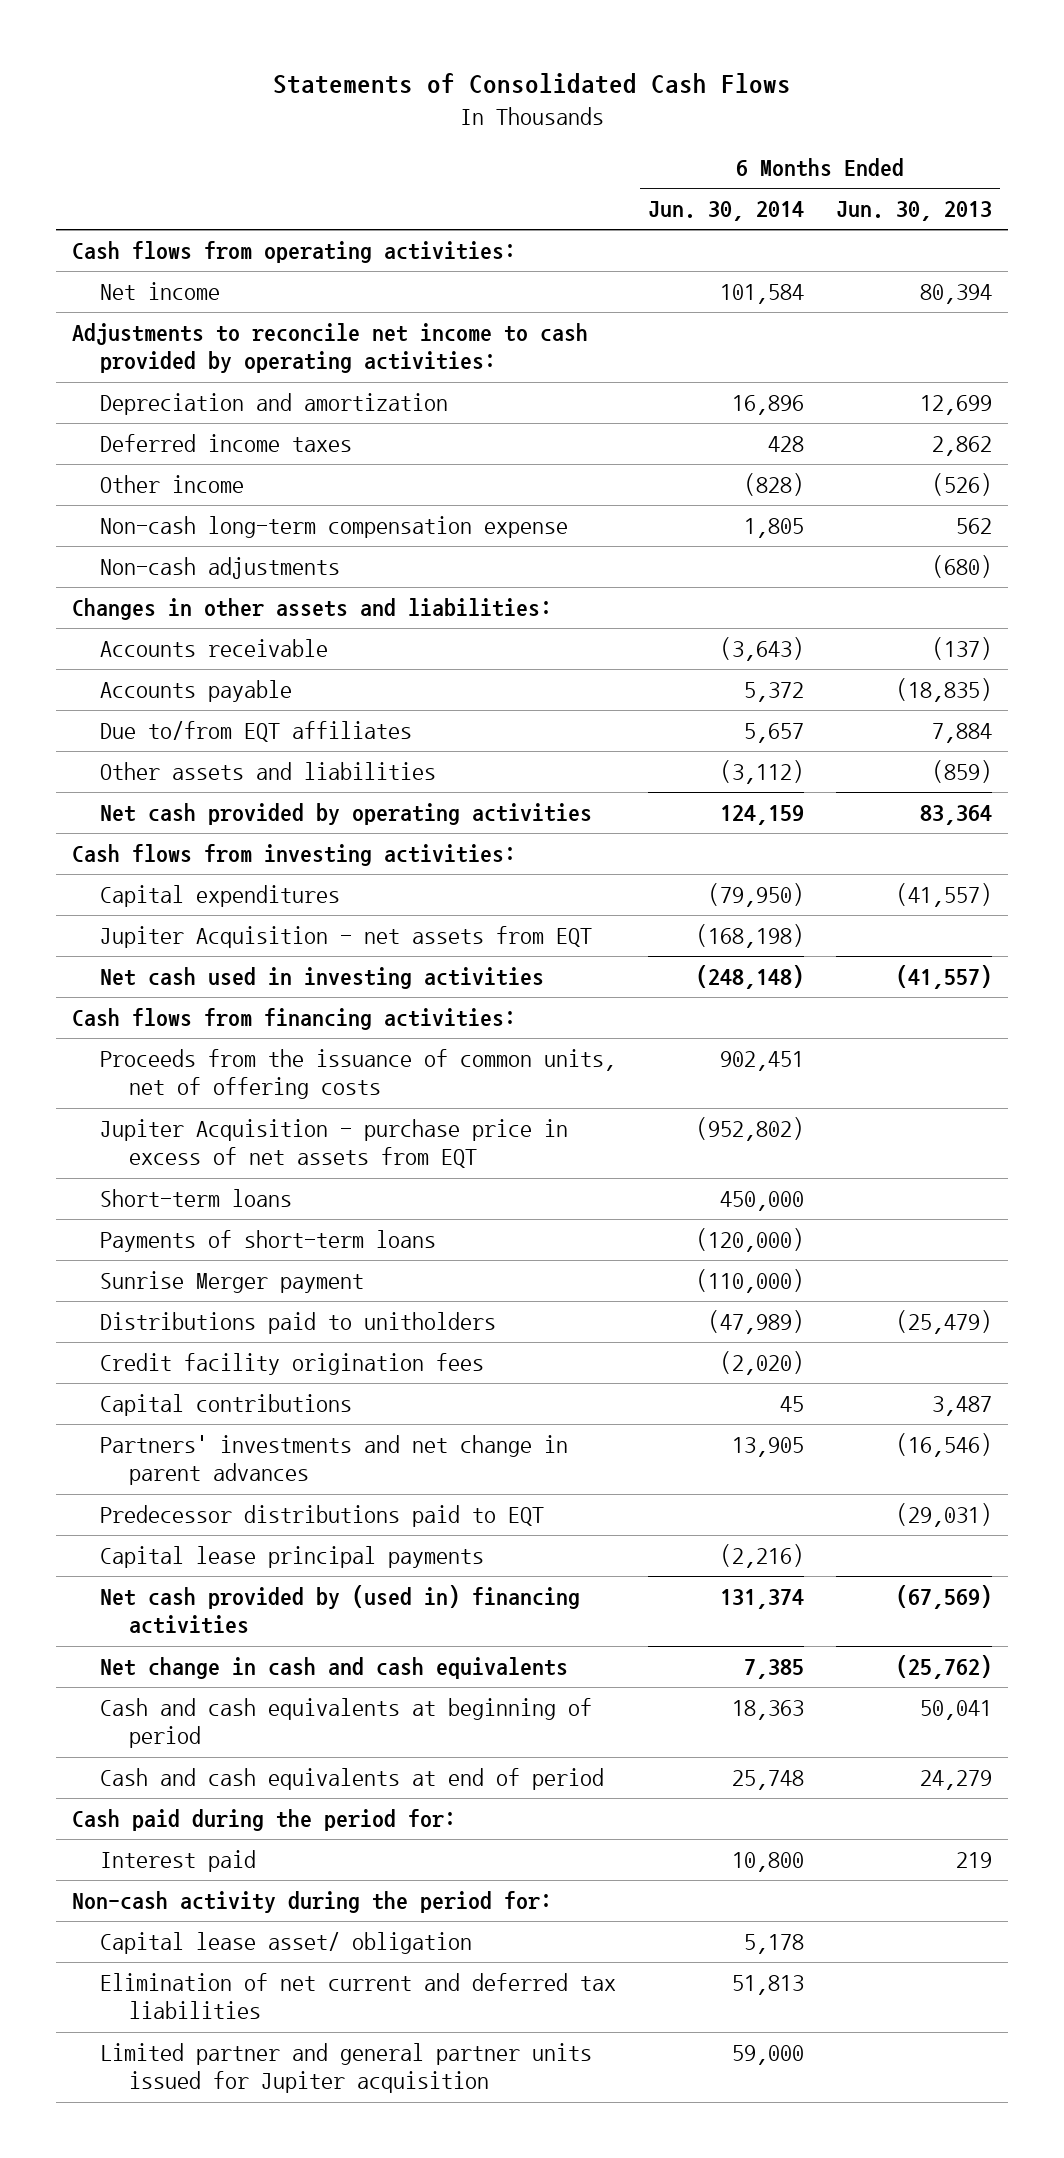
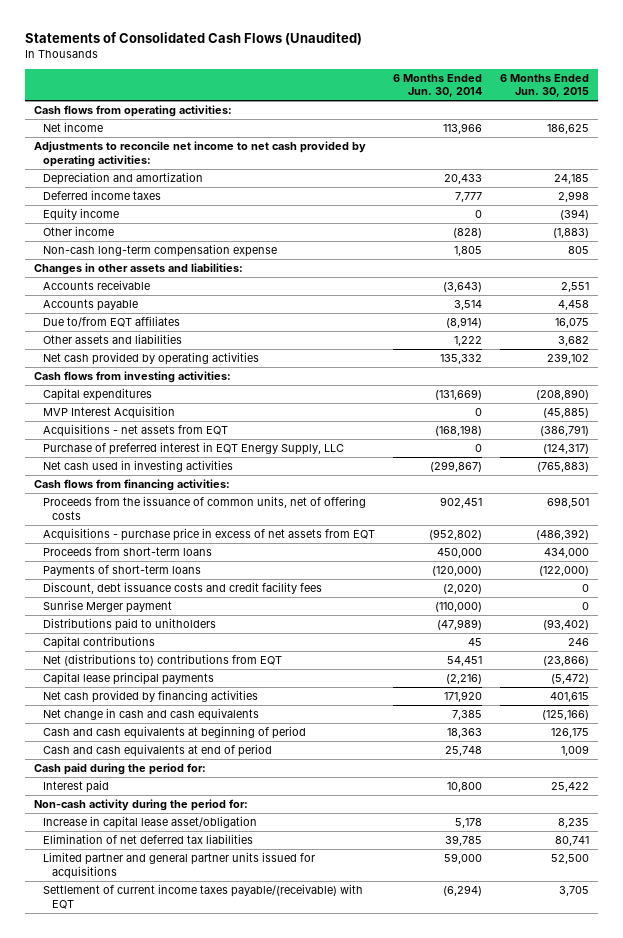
[273,73,792,95] Statements of Consolidated Cash Flows -> [25,31,363,45] Statements of Consolidated Cash Flows (Unaudited)
[835,201,992,222] Jun. 30, 2013 -> none
none -> [499,73,589,98] 6 Months Ended Jun. 30, 2015
[720,283,805,304] 101,584 -> [442,123,482,135] 113,966
[72,322,589,374] Adjustments to reconcile net income to cash provided by operating activities: -> [34,141,367,167] Adjustments to reconcile net income to net cash provided by operating activities:
[732,394,805,415] 16,896 -> [443,174,482,185] 20,433
[768,435,805,452] 428 -> [454,192,482,203] 7,777
none -> [42,208,119,222] Equity income
[100,556,341,579] Non-cash adjustments -> none
[744,681,805,702] 5,372 -> [453,300,482,311] 3,514
[744,722,805,743] 5,657 -> [445,317,482,329] (8,914)
[720,759,805,784] (3,112) -> [453,336,482,347] 1,222
[720,804,805,825] 124,159 -> [439,354,482,365] 135,332
[708,882,805,907] (79,950) -> [434,389,482,401] (131,669)
none -> [42,406,175,420] MVP Interest Acquisition
[100,925,593,948] Jupiter Acquisition - net assets from EQT -> [42,424,228,438] Acquisitions - net assets from EQT
none -> [42,442,344,456] Purchase of preferred interest in EQT Energy Supply, LLC
[696,964,805,989] (248,148) -> [429,461,482,473] (299,867)
[100,1118,569,1169] Jupiter Acquisition - purchase price in excess of net assets from EQT -> [42,528,375,542] Acquisitions - purchase price in excess of net assets from EQT
[100,1188,293,1207] Short-term loans -> [42,547,212,557] Proceeds from short-term loans
none -> [42,582,322,595] Discount, debt issuance costs and credit facility fees
[100,1352,485,1375] Credit facility origination fees -> none
[100,1434,569,1486] Partners' investments and net change in parent advances -> none
[100,1504,545,1527] Predecessor distributions paid to EQT -> none
none -> [42,654,282,667] Net (distributions to) contributions from EQT
[100,1584,581,1635] Net cash provided by (used in) financing activities -> [42,690,258,704] Net cash provided by financing activities
[720,1588,805,1609] 131,374 -> [443,691,482,703] 171,920
[100,1931,473,1954] Capital lease asset/ obligation -> [42,816,257,830] Increase in capital lease asset/obligation
[100,1972,617,2020] Elimination of net current and deferred tax liabilities -> [42,834,253,845] Elimination of net deferred tax liabilities
[732,1974,805,1995] 51,813 -> [444,835,482,847] 39,785
[100,2042,593,2094] Limited partner and general partner units issued for Jupiter acquisition -> [42,852,315,879] Limited partner and general partner units issued for acquisitions
none -> [42,884,363,909] Settlement of current income taxes payable/(receivable) with EQT

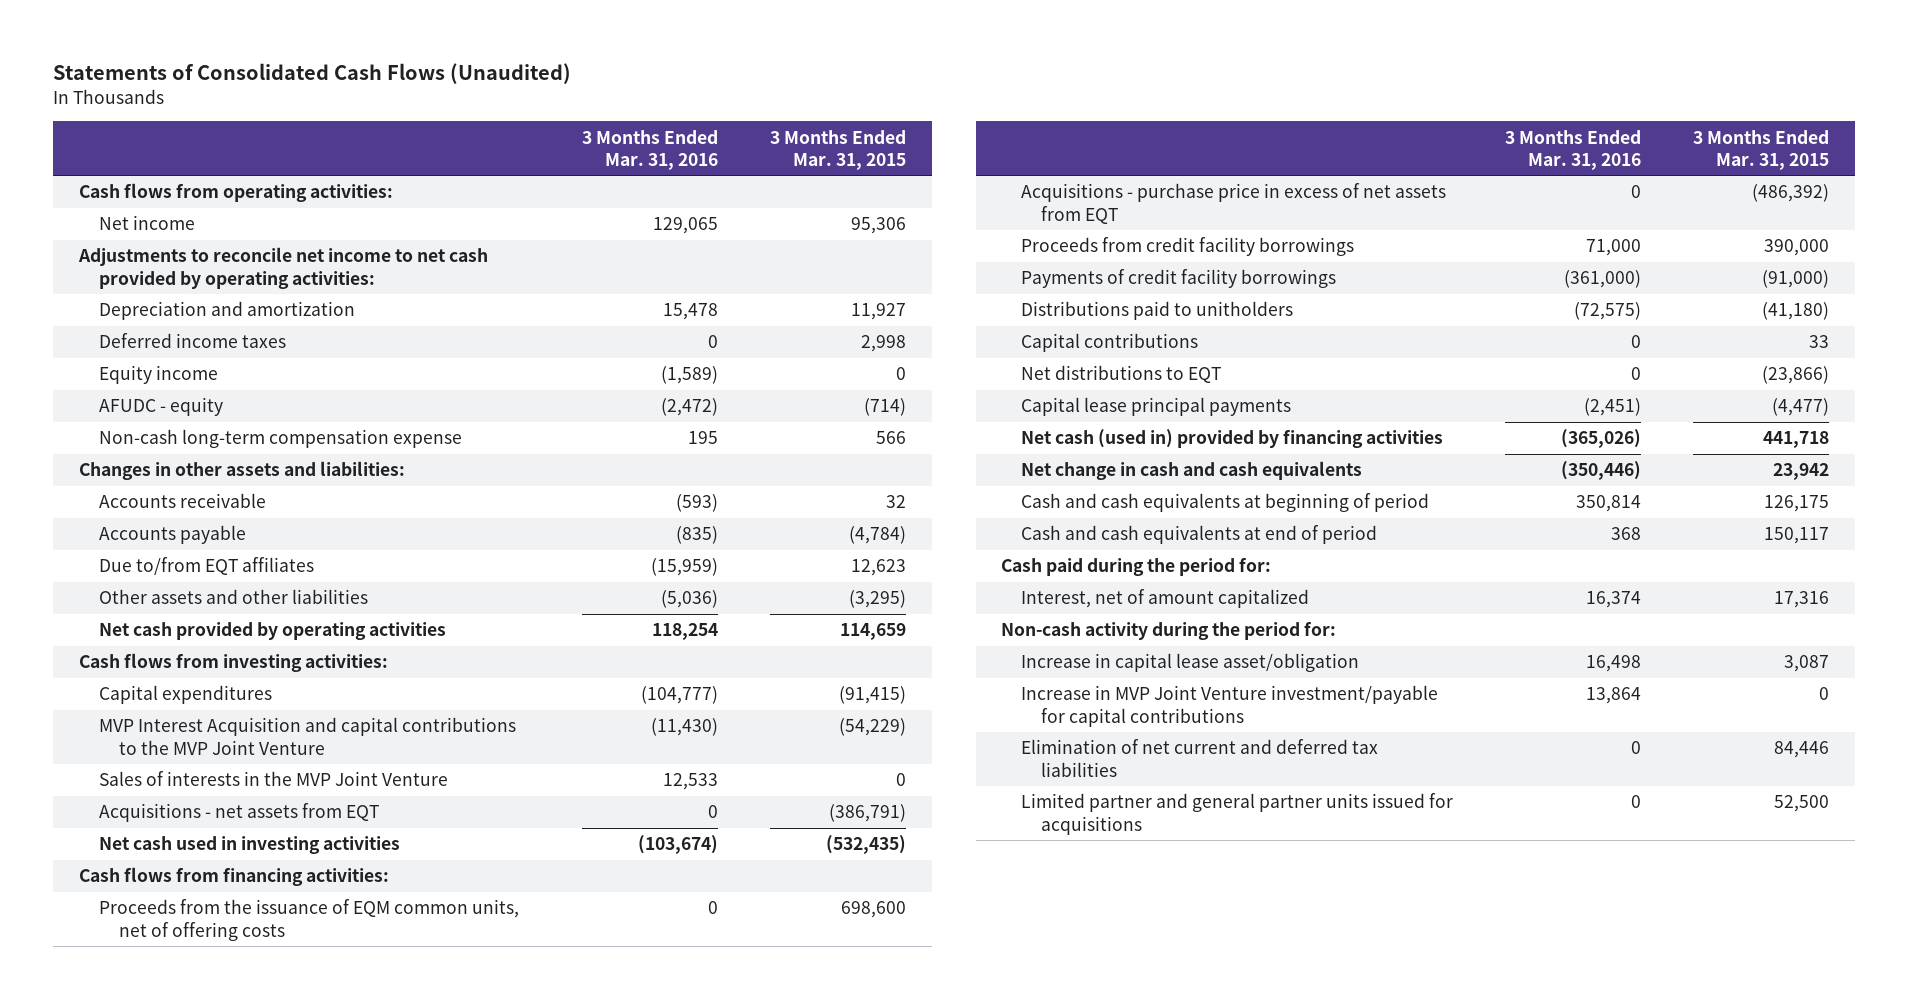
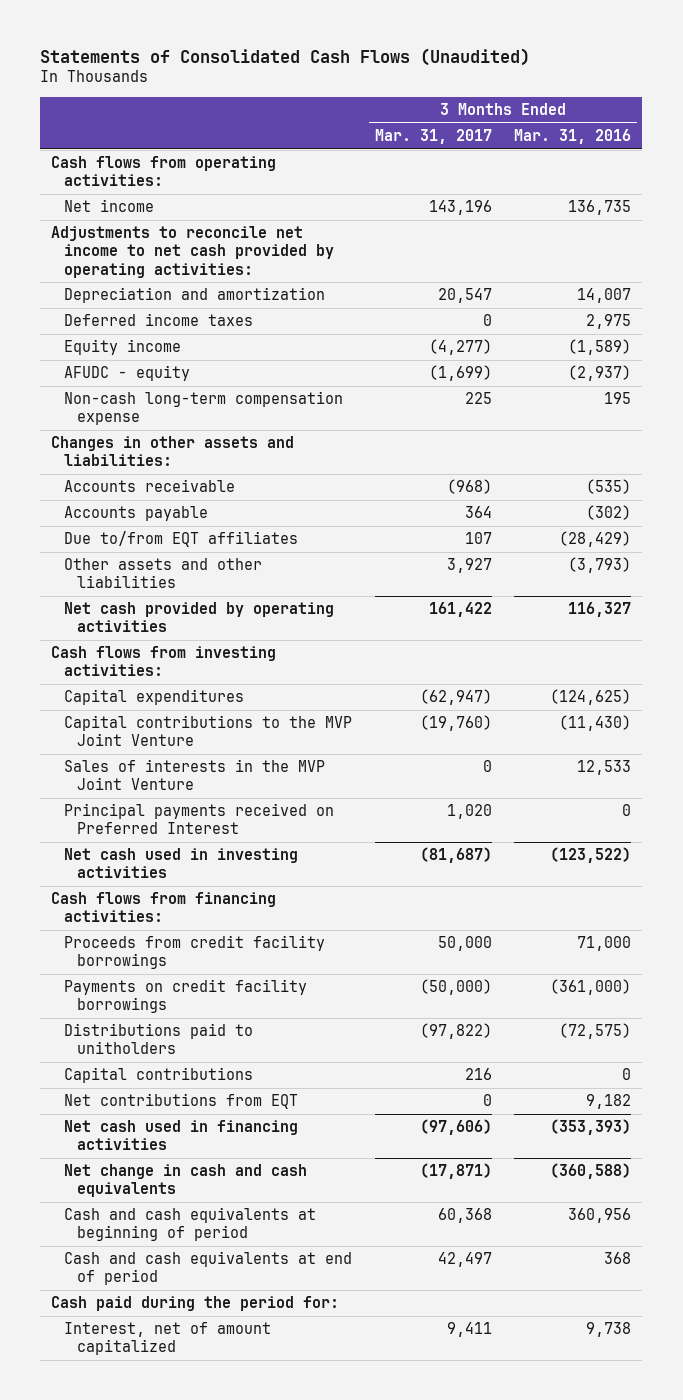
[769,129,906,170] 3 Months Ended Mar. 31, 2015 -> none
none -> [374,128,492,144] Mar. 31, 2017
[653,217,719,235] 129,065 -> [568,200,632,216] 136,735
[663,303,719,321] 15,478 -> [577,288,632,304] 14,007
[708,335,719,349] 0 -> [586,314,632,330] 2,975
[661,398,719,417] (2,472) -> [568,365,632,382] (2,937)
[676,494,719,513] (593) -> [586,479,632,495] (535)
[676,526,719,545] (835) -> [586,505,632,521] (302)
[651,558,719,577] (15,959) -> [559,531,632,548] (28,429)
[661,590,719,609] (5,036) -> [568,557,632,574] (3,793)
[652,623,719,641] 118,254 -> [568,602,632,618] 116,327
[641,686,719,705] (104,777) -> [550,689,632,706] (124,625)
[98,717,516,755] MVP Interest Acquisition and capital contributions to the MVP Joint Venture -> [64,715,353,747] Capital contributions to the MVP Joint Venture
[98,803,379,823] Acquisitions - net assets from EQT -> none
none -> [64,803,335,835] Principal payments received on Preferred Interest
[638,835,719,855] (103,674) -> [550,847,632,864] (123,522)
[98,899,519,941] Proceeds from the issuance of EQM common units, net of offering costs -> none
[1021,183,1447,224] Acquisitions - purchase price in excess of net assets from EQT -> none
[1021,269,1337,289] Payments of credit facility borrowings -> [64,979,308,1014] Payments on credit facility borrowings
[1021,397,1292,417] Capital lease principal payments -> none
[1021,365,1222,384] Net distributions to EQT -> [64,1093,299,1110] Net contributions from EQT
[1631,367,1642,381] 0 -> [586,1094,632,1110] 9,182
[1021,429,1444,449] Net cash (used in) provided by financing activities -> [64,1120,299,1151] Net cash used in financing activities
[1561,429,1642,449] (365,026) -> [550,1119,632,1136] (353,393)
[1561,461,1642,481] (350,446) -> [550,1163,632,1180] (360,588)
[1576,495,1642,513] 350,814 -> [568,1208,632,1224] 360,956
[1001,621,1337,641] Non-cash activity during the period for: -> none
[1021,653,1360,673] Increase in capital lease asset/obligation -> none
[1021,685,1439,727] Increase in MVP Joint Venture investment/payable for capital contributions -> none
[1021,739,1379,777] Elimination of net current and deferred tax liabilities -> none
[1021,793,1454,835] Limited partner and general partner units issued for acquisitions -> none
[1586,591,1642,609] 16,374 -> [586,1322,632,1338] 9,738

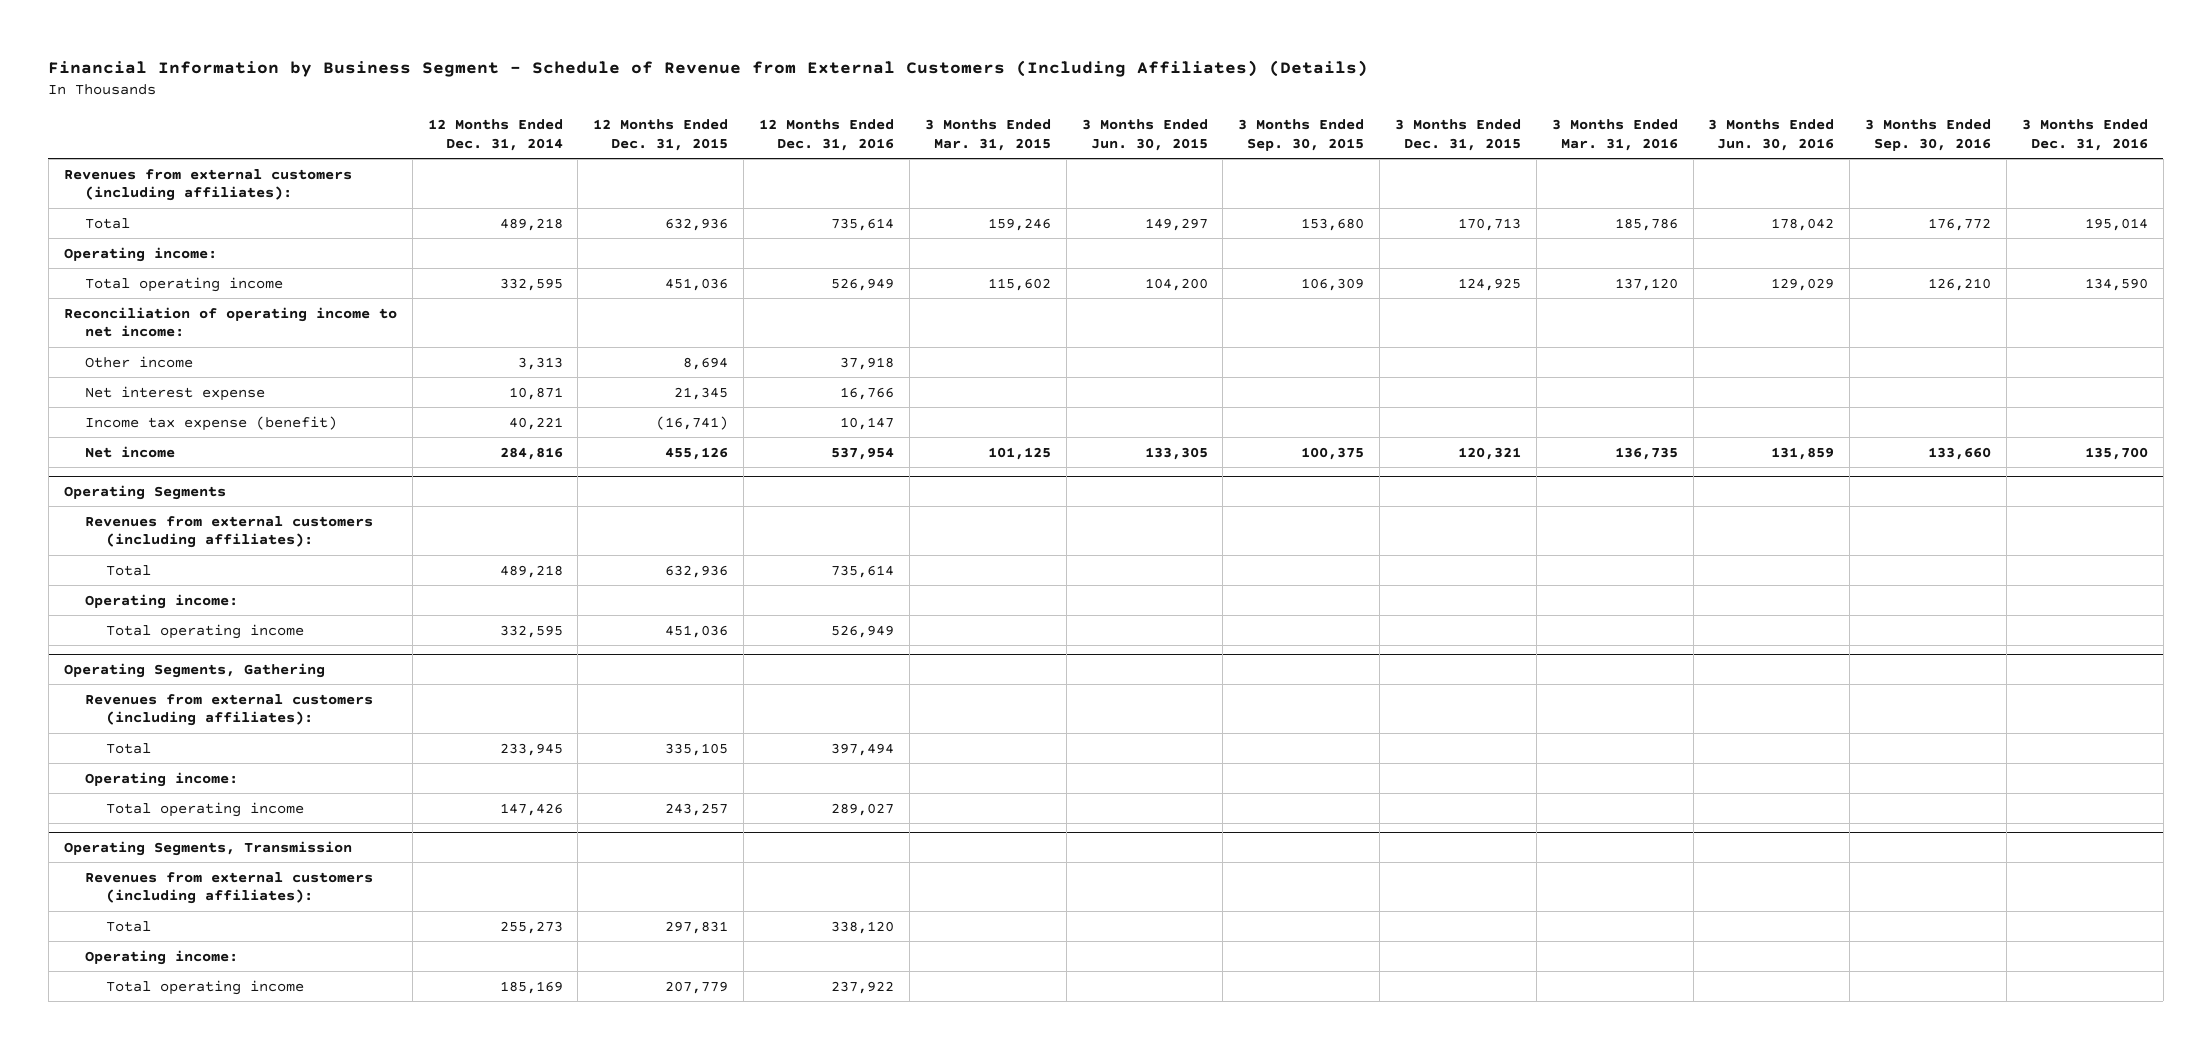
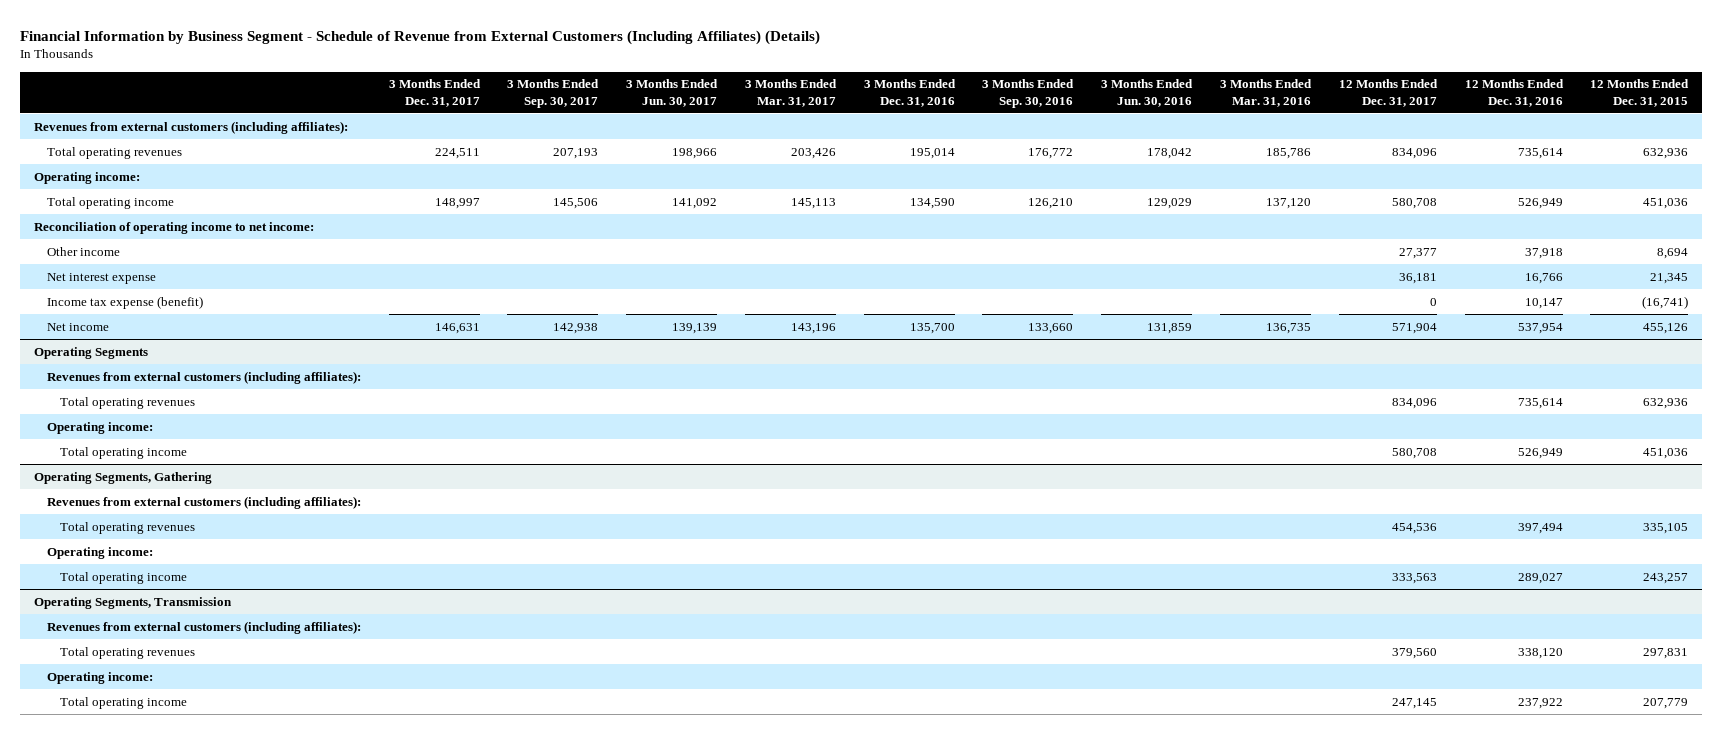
[427,119,563,151] 12 Months Ended Dec. 31, 2014 -> none
[924,119,1051,151] 3 Months Ended Mar. 31, 2015 -> none
[1081,119,1208,151] 3 Months Ended Jun. 30, 2015 -> none
[1238,119,1365,151] 3 Months Ended Sep. 30, 2015 -> none
[1394,119,1521,151] 3 Months Ended Dec. 31, 2015 -> none
none -> [388,79,481,107] 3 Months Ended Dec. 31, 2017
none -> [507,79,600,108] 3 Months Ended Sep. 30, 2017
none -> [626,79,719,107] 3 Months Ended Jun. 30, 2017
none -> [744,79,837,107] 3 Months Ended Mar. 31, 2017
none -> [1338,79,1438,107] 12 Months Ended Dec. 31, 2017
[84,217,130,229] Total -> [46,146,182,159] Total operating revenues
[105,564,151,576] Total -> [59,396,195,409] Total operating revenues
[105,742,151,754] Total -> [59,521,195,534] Total operating revenues
[105,920,151,932] Total -> [59,646,195,659] Total operating revenues

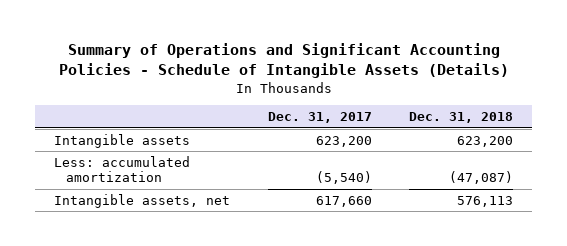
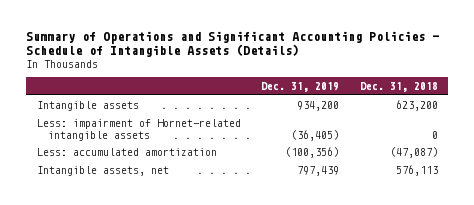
[267,112,372,124] Dec. 31, 2017 -> none
none -> [261,82,340,93] Dec. 31, 2019
none -> [36,119,241,141] Less: impairment of Hornet-related intangible assets

